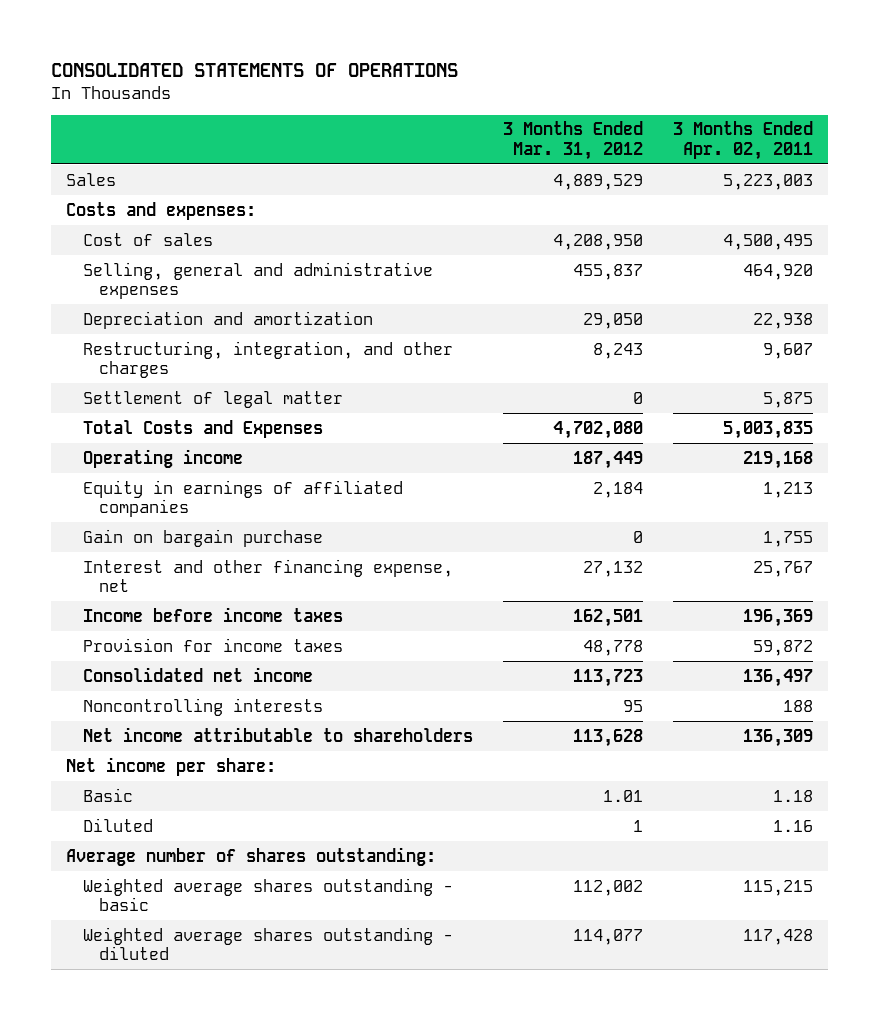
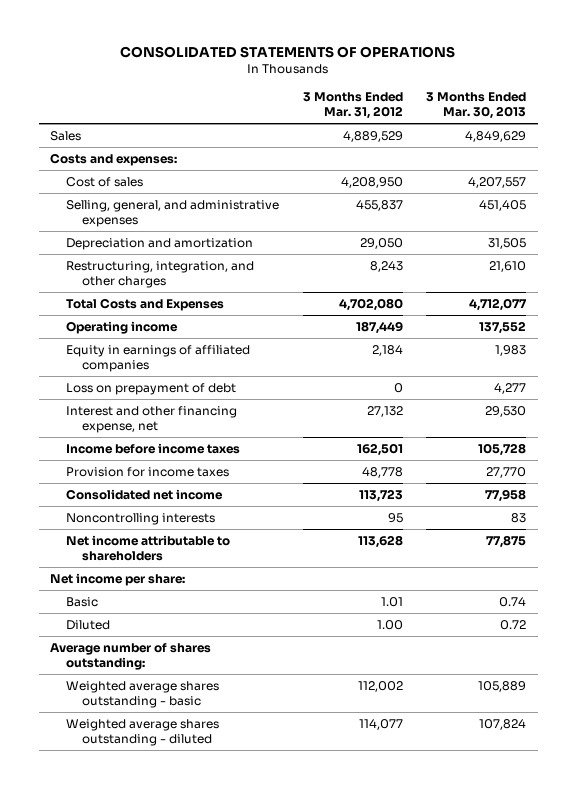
[672,121,813,160] 3 Months Ended Apr. 02, 2011 -> none
none -> [425,91,526,120] 3 Months Ended Mar. 30, 2013
[82,261,433,299] Selling, general and administrative expenses -> [66,199,280,228] Selling, general, and administrative expenses
[82,390,343,408] Settlement of legal matter -> none
[82,528,323,547] Gain on bargain purchase -> none
none -> [66,382,237,395] Loss on prepayment of debt
[632,819,643,832] 1 -> [376,619,403,630] 1.00

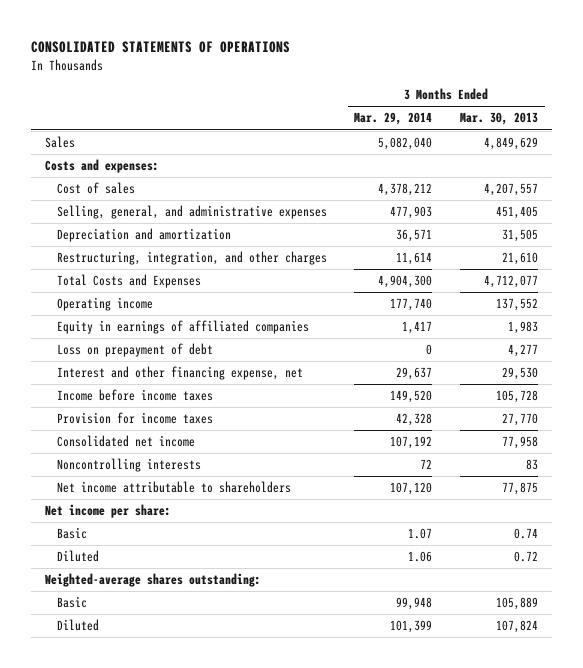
[302,91,403,120] 3 Months Ended Mar. 31, 2012 -> none
none -> [354,112,433,126] Mar. 29, 2014
[50,642,212,671] Average number of shares outstanding: -> [44,573,261,588] Weighted-average shares outstanding:
[66,680,220,709] Weighted average shares outstanding - basic -> [56,596,87,609] Basic
[66,718,220,747] Weighted average shares outstanding - diluted -> [56,619,99,632] Diluted

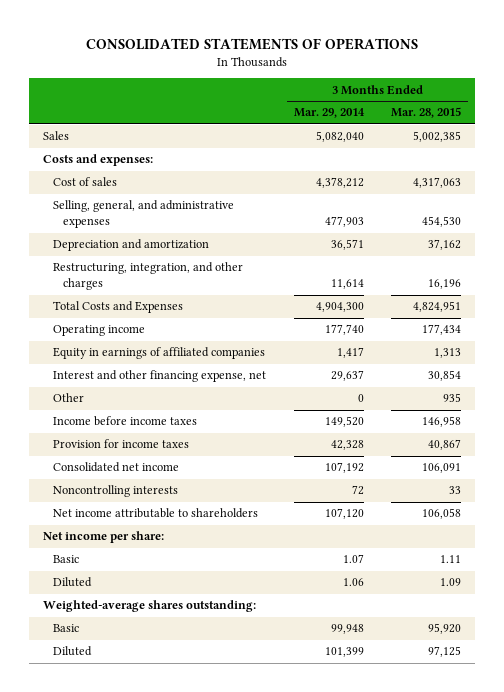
[460,112,539,126] Mar. 30, 2013 -> none
none -> [391,107,462,119] Mar. 28, 2015
[56,343,213,358] Loss on prepayment of debt -> none
none -> [52,393,84,403] Other

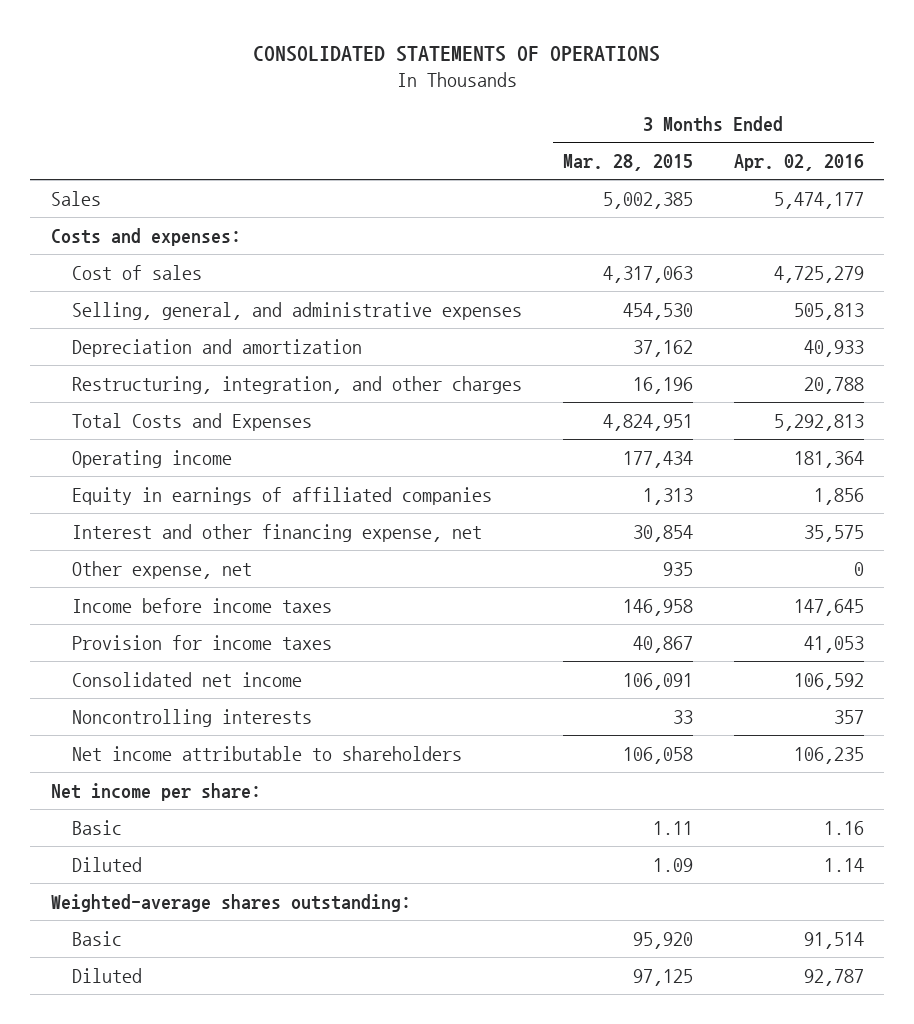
[293,108,365,119] Mar. 29, 2014 -> none
none -> [733,153,864,171] Apr. 02, 2016
[52,393,84,403] Other -> [71,560,252,579] Other expense, net

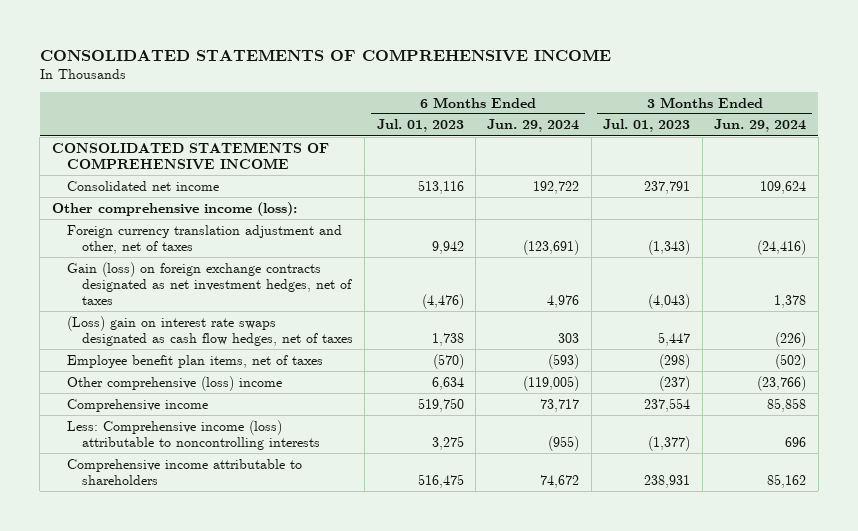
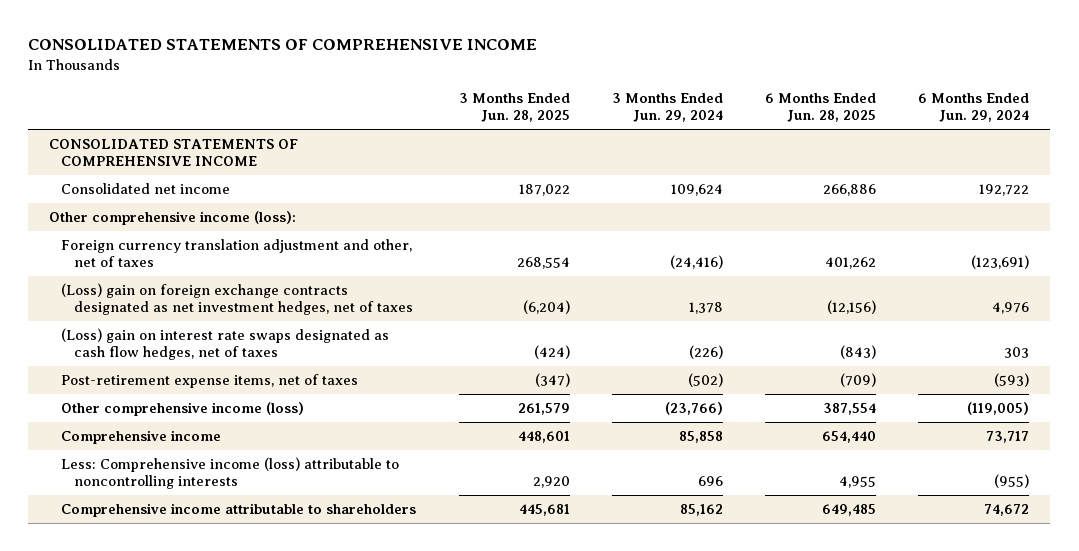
[376,119,464,133] Jul. 01, 2023 -> none
[603,119,691,133] Jul. 01, 2023 -> none
none -> [458,92,570,123] 3 Months Ended Jun. 28, 2025
none -> [765,92,877,123] 6 Months Ended Jun. 28, 2025
[66,261,352,305] Gain (loss) on foreign exchange contracts designated as net investment hedges, net of taxes -> [61,282,413,316] (Loss) gain on foreign exchange contracts designated as net investment hedges, net of taxes
[66,354,323,368] Employee benefit plan items, net of taxes -> [61,373,359,388] Post-retirement expense items, net of taxes
[66,375,282,391] Other comprehensive (loss) income -> [61,401,305,416] Other comprehensive income (loss)

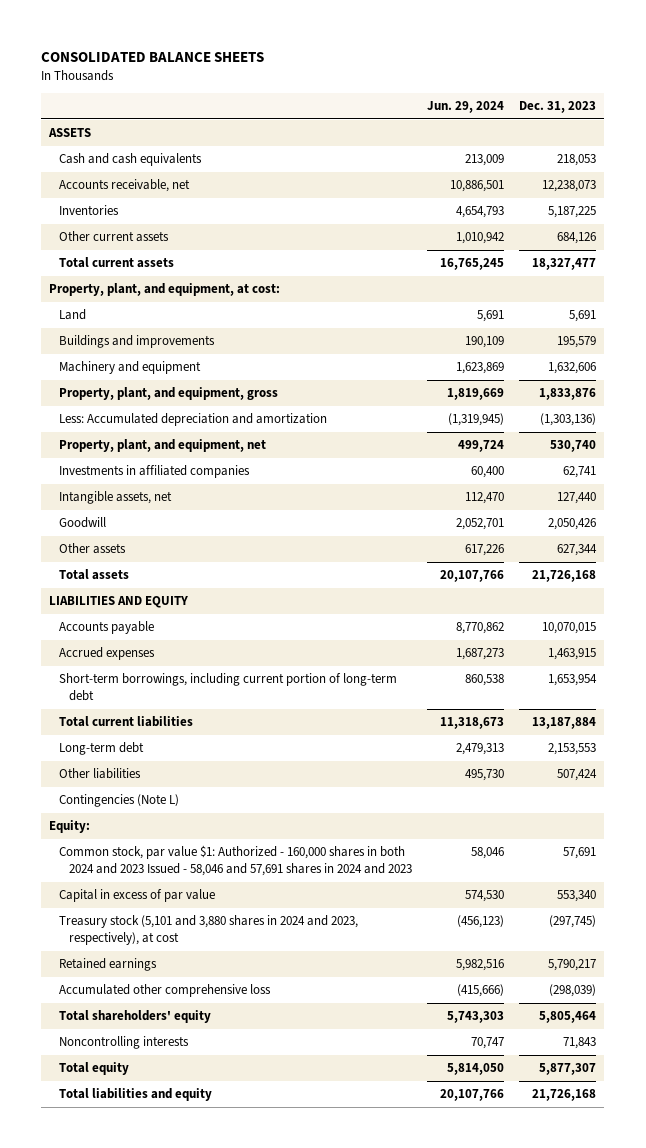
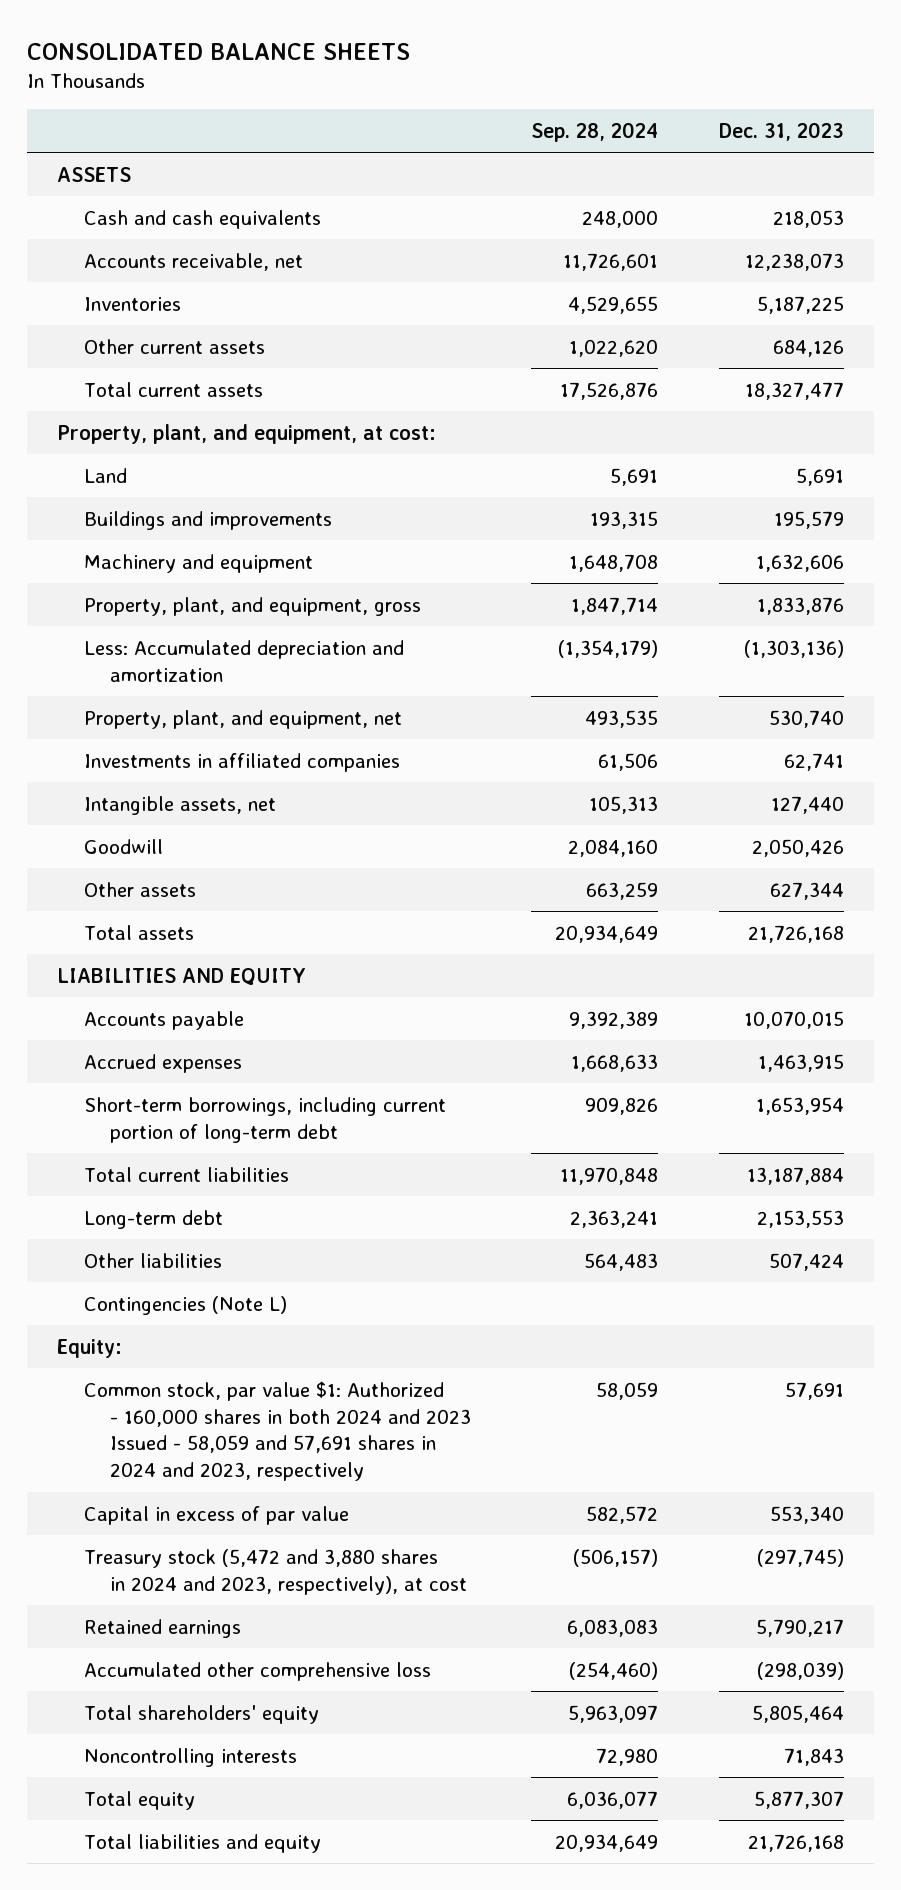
[426,101,504,114] Jun. 29, 2024 -> none
none -> [531,121,659,142] Sep. 28, 2024
[58,845,412,877] Common stock, par value $1: Authorized - 160,000 shares in both 2024 and 2023 Issued - 58,046 and 57,691 shares in 2024 and 2023 -> [83,1380,472,1482] Common stock, par value $1: Authorized - 160,000 shares in both 2024 and 2023 Issued - 58,059 and 57,691 shares in 2024 and 2023, respectively
[58,915,358,946] Treasury stock (5,101 and 3,880 shares in 2024 and 2023, respectively), at cost -> [83,1548,468,1595] Treasury stock (5,472 and 3,880 shares in 2024 and 2023, respectively), at cost

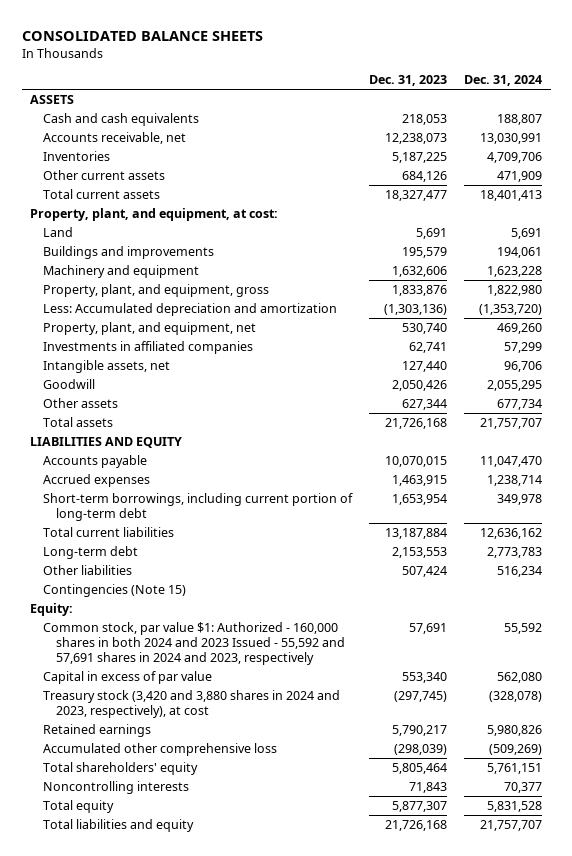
[531,121,659,142] Sep. 28, 2024 -> none
none -> [464,75,543,87] Dec. 31, 2024
[83,1295,287,1315] Contingencies (Note L) -> [43,583,187,597] Contingencies (Note 15)
[83,1380,472,1482] Common stock, par value $1: Authorized - 160,000 shares in both 2024 and 2023 Issued - 58,059 and 57,691 shares in 2024 and 2023, respectively -> [43,621,346,666] Common stock, par value $1: Authorized - 160,000 shares in both 2024 and 2023 Issued - 55,592 and 57,691 shares in 2024 and 2023, respectively
[83,1548,468,1595] Treasury stock (5,472 and 3,880 shares in 2024 and 2023, respectively), at cost -> [43,689,341,719] Treasury stock (3,420 and 3,880 shares in 2024 and 2023, respectively), at cost

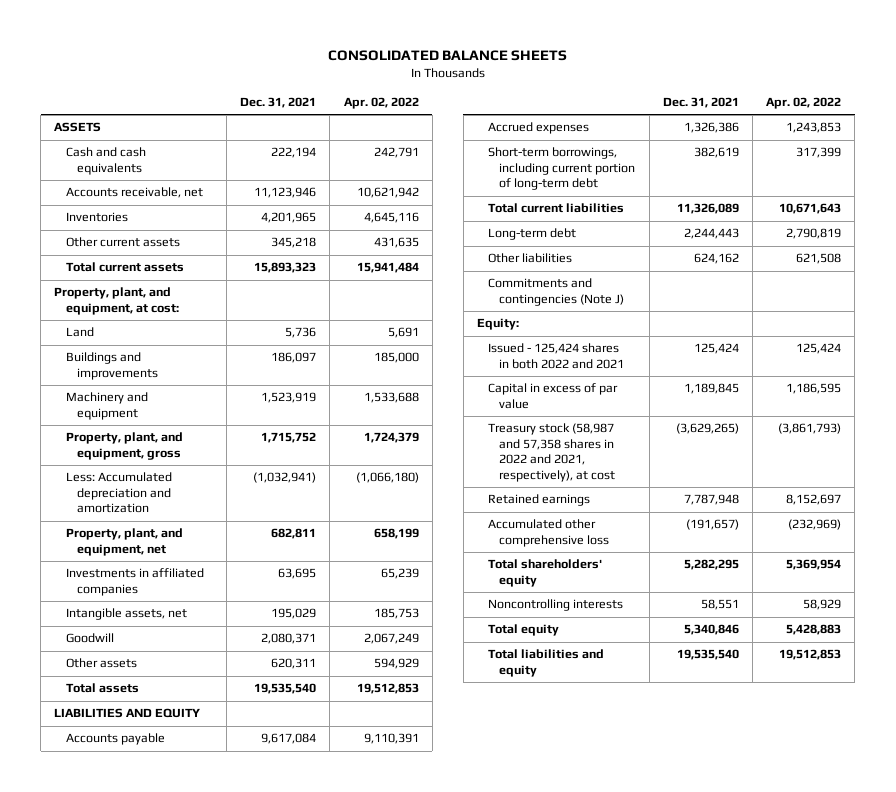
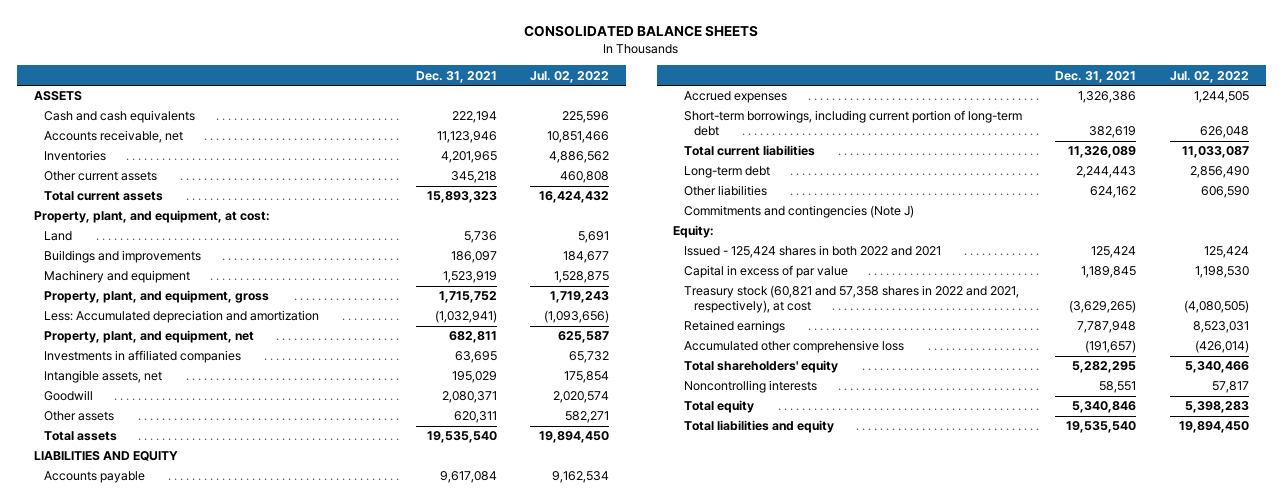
[343,96,419,109] Apr. 02, 2022 -> none
none -> [530,70,610,83] Jul. 02, 2022
[488,423,616,482] Treasury stock (58,987 and 57,358 shares in 2022 and 2021, respectively), at cost -> [683,285,1019,313] Treasury stock (60,821 and 57,358 shares in 2022 and 2021, respectively), at cost

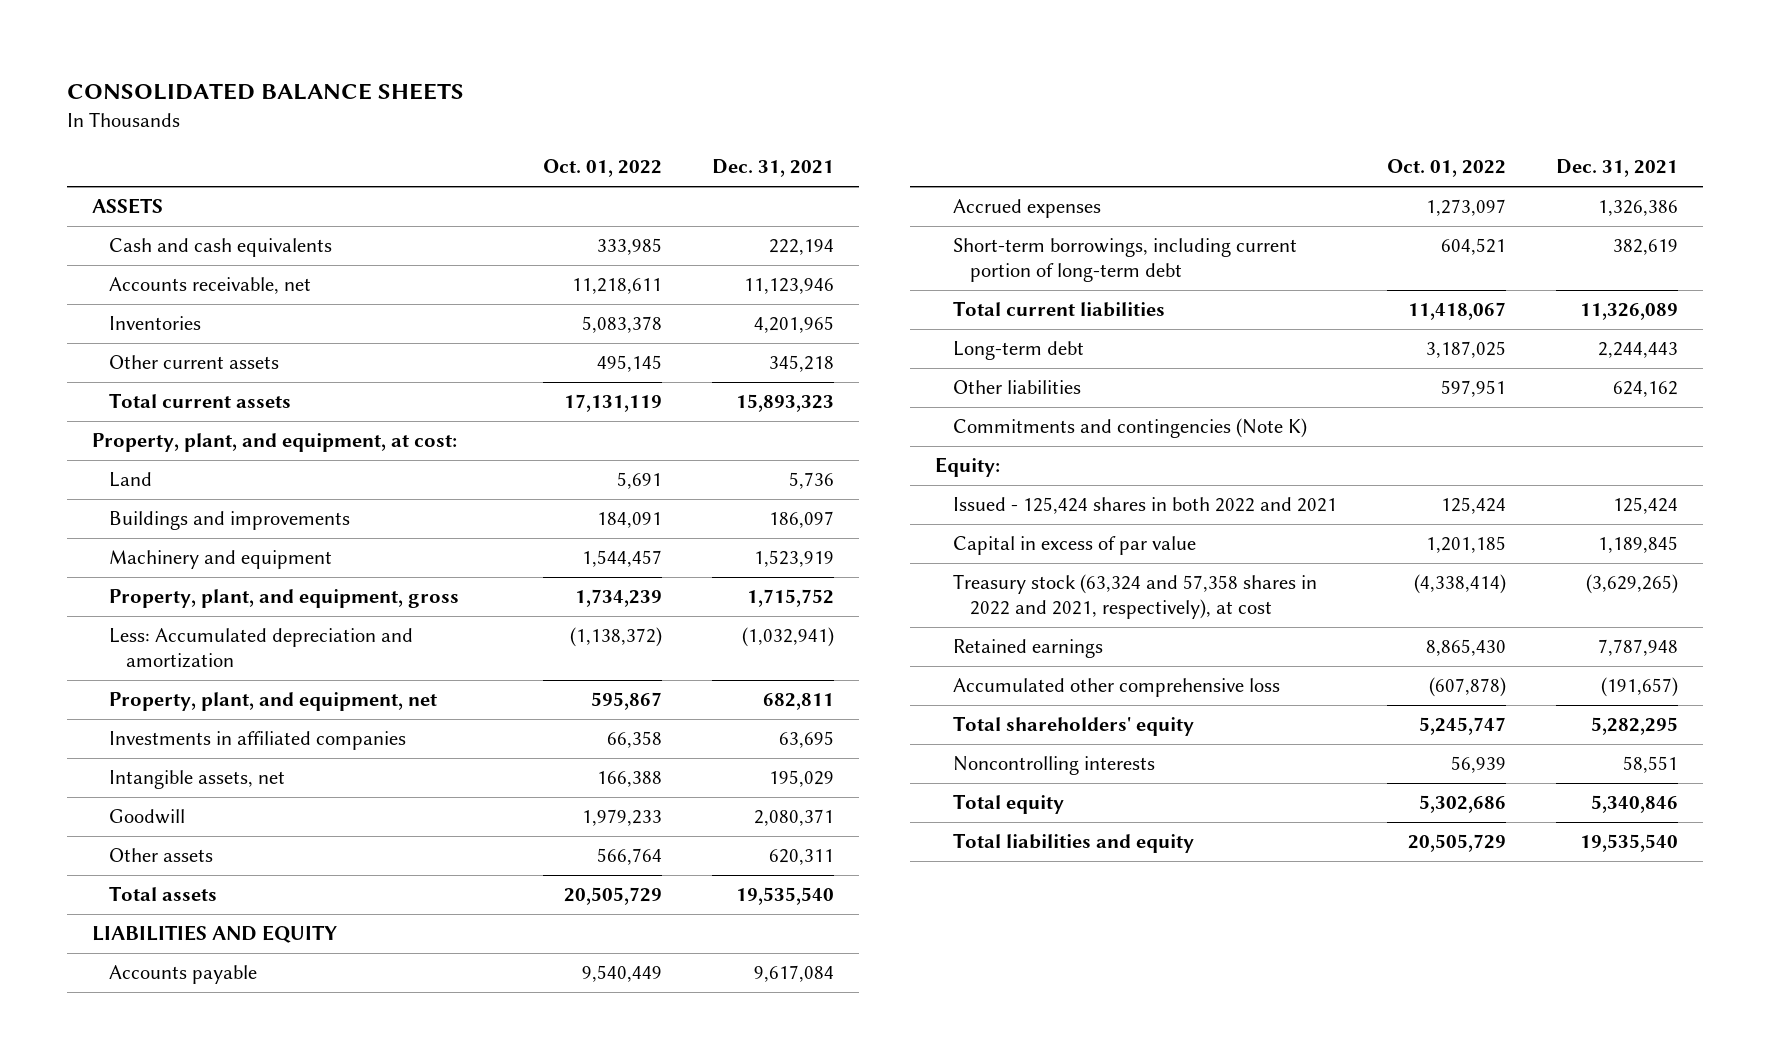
[530,70,610,83] Jul. 02, 2022 -> none
none -> [542,159,662,178] Oct. 01, 2022
[683,205,914,219] Commitments and contingencies (Note J) -> [952,418,1307,439] Commitments and contingencies (Note K)
[683,285,1019,313] Treasury stock (60,821 and 57,358 shares in 2022 and 2021, respectively), at cost -> [952,574,1317,620] Treasury stock (63,324 and 57,358 shares in 2022 and 2021, respectively), at cost

